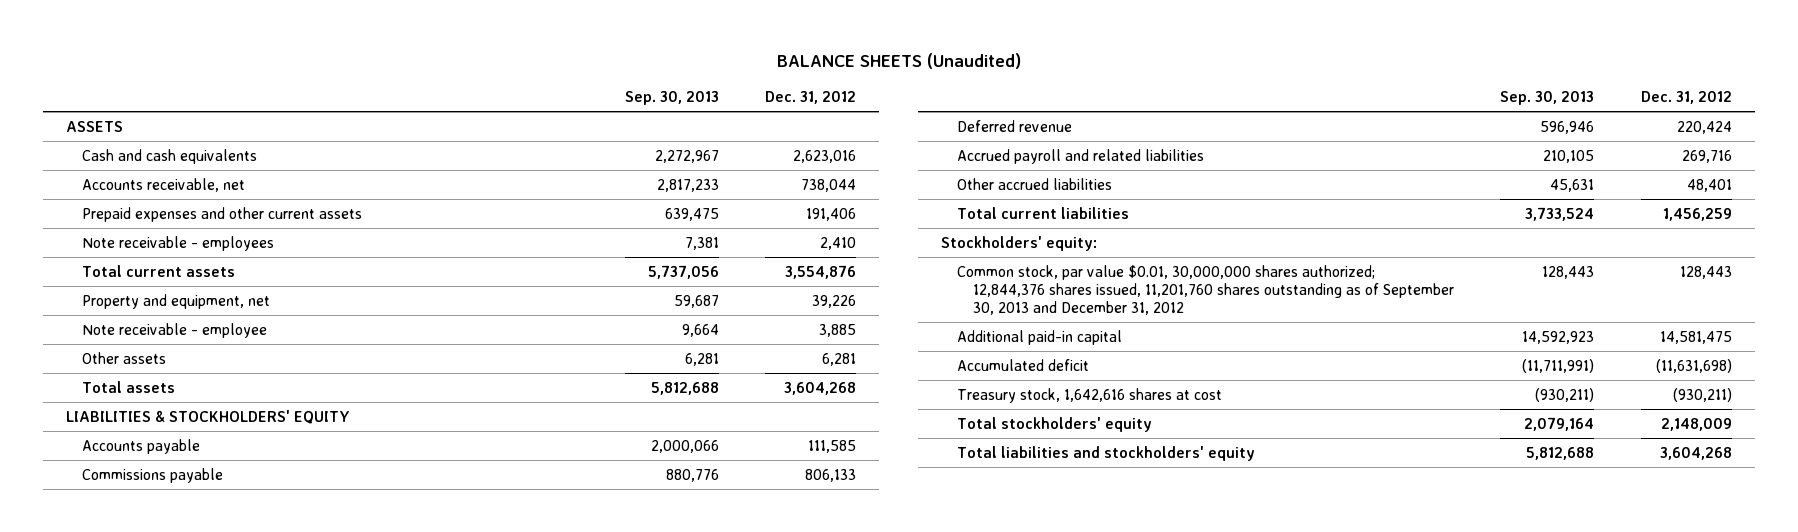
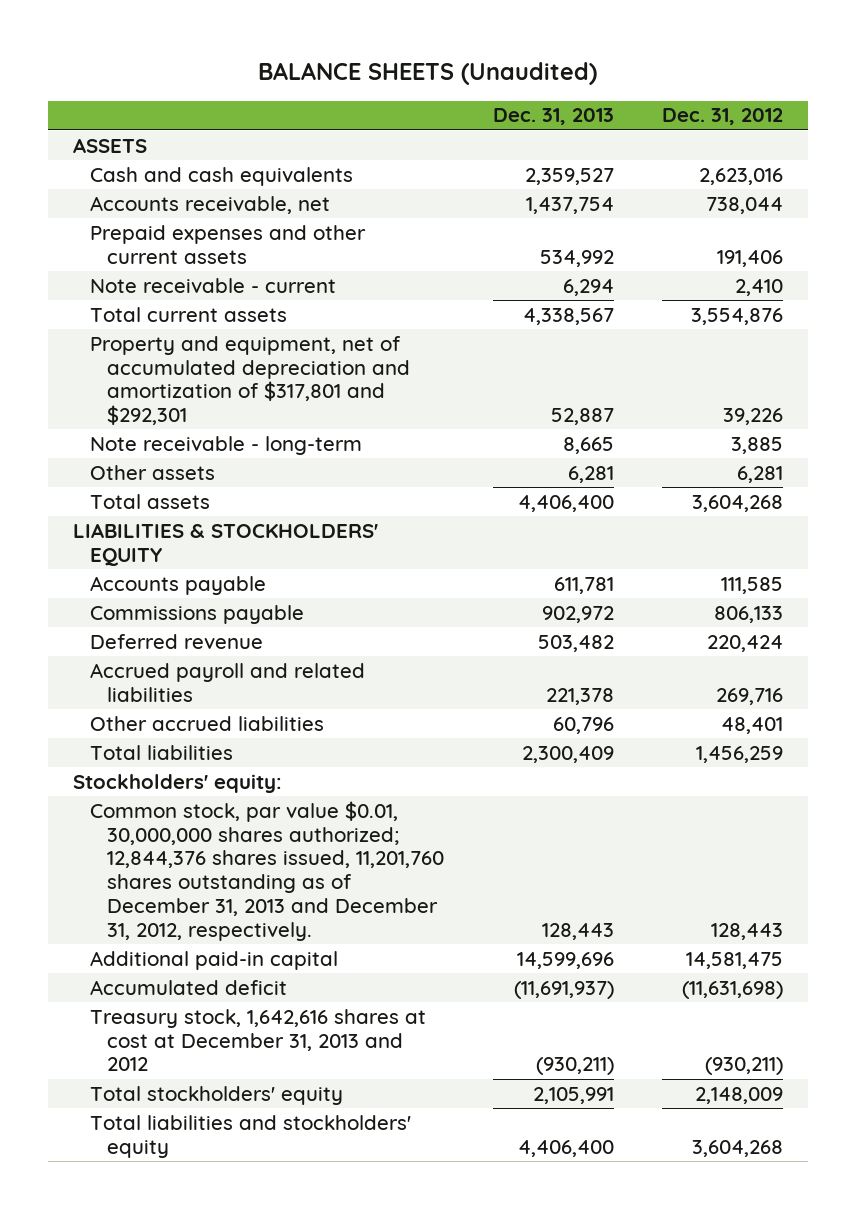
[624,91,719,106] Sep. 30, 2013 -> none
none -> [492,108,614,126] Dec. 31, 2013
[81,235,274,251] Note receivable - employees -> [90,277,337,293] Note receivable - current
[81,293,270,309] Property and equipment, net -> [90,335,411,426] Property and equipment, net of accumulated depreciation and amortization of $317,801 and $292,301
[81,322,267,338] Note receivable - employee -> [90,435,363,455] Note receivable - long-term
[957,206,1130,219] Total current liabilities -> [90,744,234,760] Total liabilities
[957,264,1455,315] Common stock, par value $0.01, 30,000,000 shares authorized; 12,844,376 shares issued, 11,201,760 shares outstanding as of September 30, 2013 and December 31, 2012 -> [90,800,445,941] Common stock, par value $0.01, 30,000,000 shares authorized; 12,844,376 shares issued, 11,201,760 shares outstanding as of December 31, 2013 and December 31, 2012, respectively.
[957,387,1223,403] Treasury stock, 1,642,616 shares at cost -> [90,1008,427,1072] Treasury stock, 1,642,616 shares at cost at December 31, 2013 and 2012

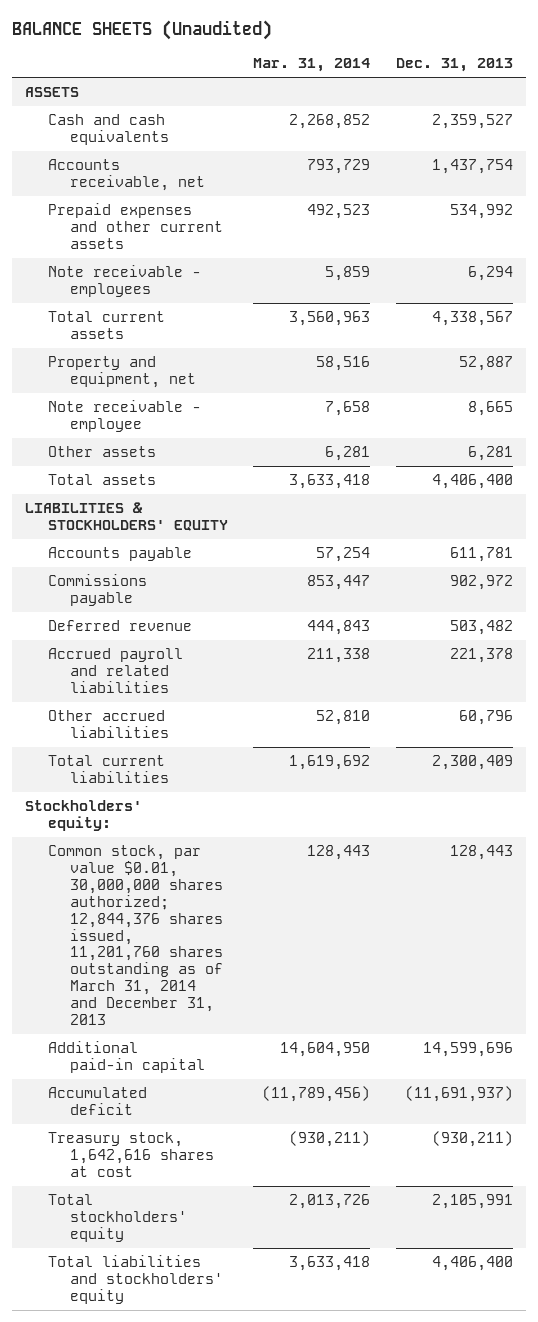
[662,108,784,126] Dec. 31, 2012 -> none
none -> [253,58,371,73] Mar. 31, 2014
[90,277,337,293] Note receivable - current -> [47,265,201,298] Note receivable - employees
[90,335,411,426] Property and equipment, net of accumulated depreciation and amortization of $317,801 and $292,301 -> [47,356,197,389] Property and equipment, net
[90,435,363,455] Note receivable - long-term -> [47,400,201,433] Note receivable - employee
[90,744,234,760] Total liabilities -> [47,755,170,784] Total current liabilities
[90,800,445,941] Common stock, par value $0.01, 30,000,000 shares authorized; 12,844,376 shares issued, 11,201,760 shares outstanding as of December 31, 2013 and December 31, 2012, respectively. -> [47,845,224,1026] Common stock, par value $0.01, 30,000,000 shares authorized; 12,844,376 shares issued, 11,201,760 shares outstanding as of March 31, 2014 and December 31, 2013
[90,1008,427,1072] Treasury stock, 1,642,616 shares at cost at December 31, 2013 and 2012 -> [47,1132,215,1177] Treasury stock, 1,642,616 shares at cost

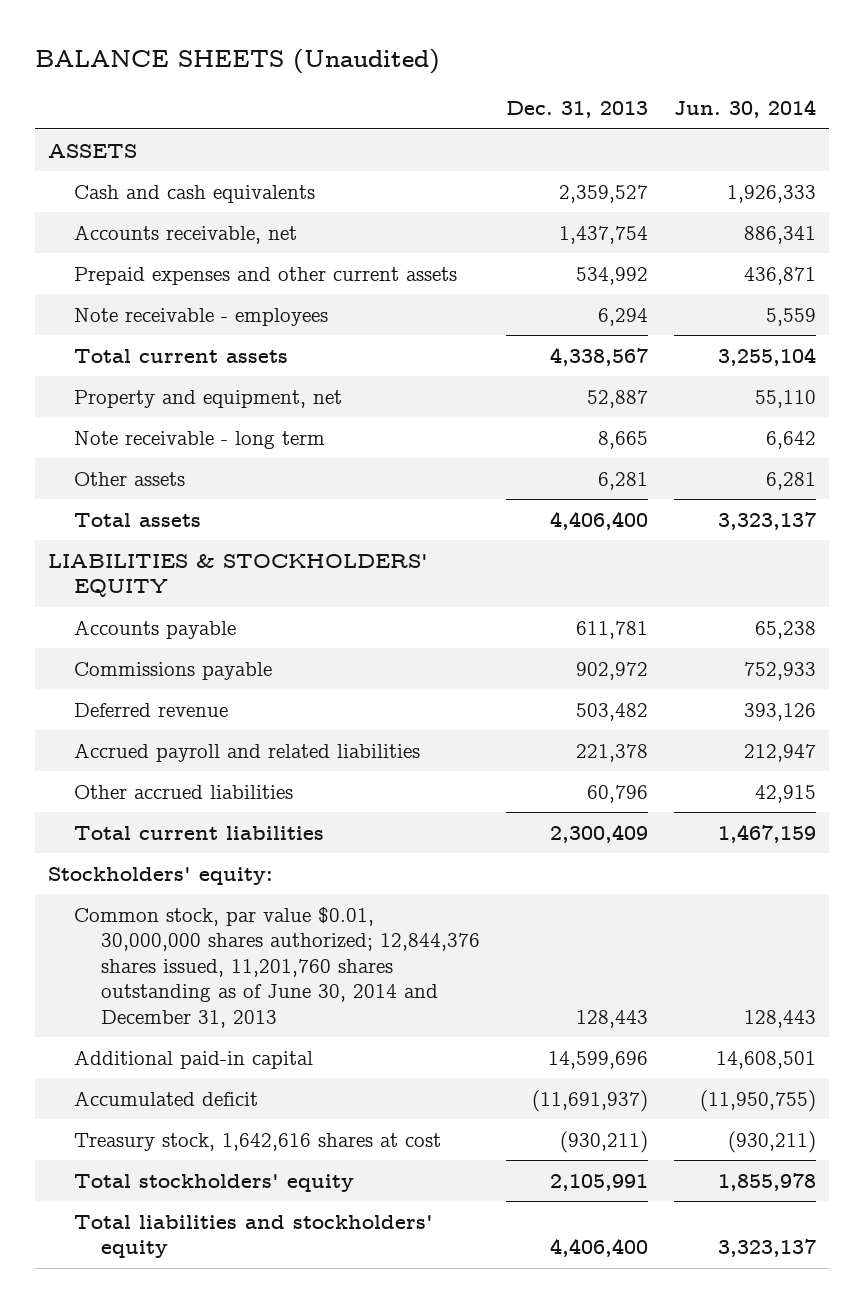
[253,58,371,73] Mar. 31, 2014 -> none
none -> [673,99,816,119] Jun. 30, 2014
[47,400,201,433] Note receivable - employee -> [74,430,326,449] Note receivable - long term
[47,845,224,1026] Common stock, par value $0.01, 30,000,000 shares authorized; 12,844,376 shares issued, 11,201,760 shares outstanding as of March 31, 2014 and December 31, 2013 -> [74,906,481,1028] Common stock, par value $0.01, 30,000,000 shares authorized; 12,844,376 shares issued, 11,201,760 shares outstanding as of June 30, 2014 and December 31, 2013

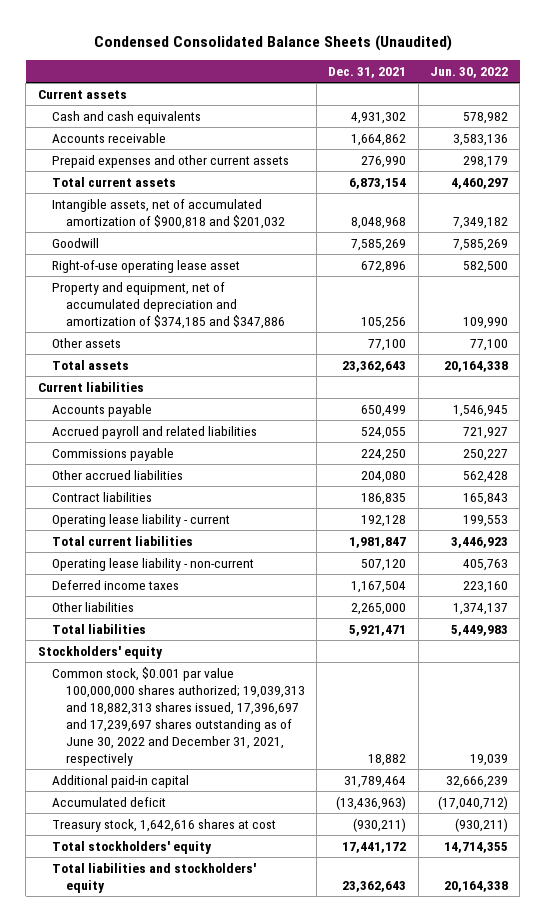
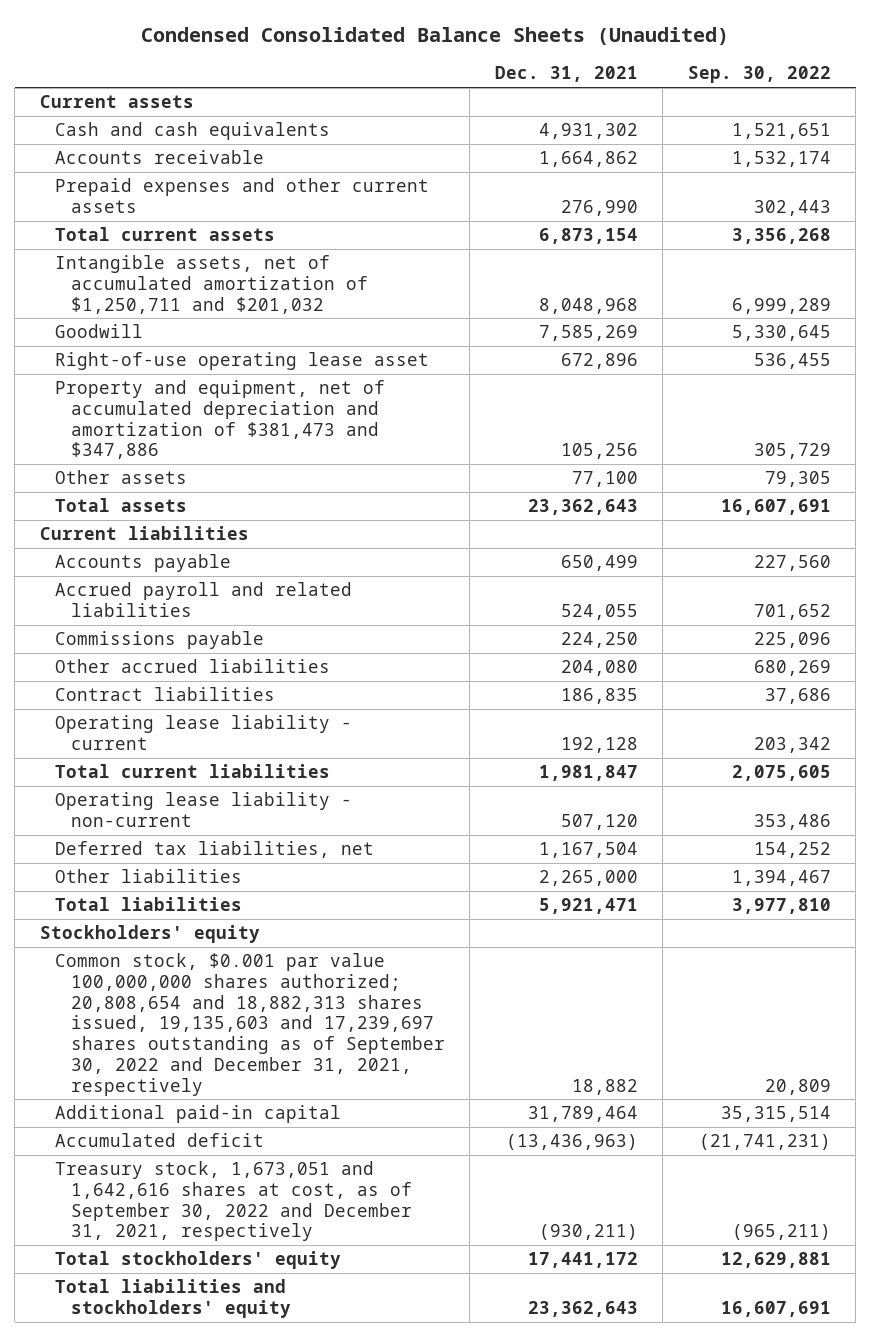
[429,66,508,78] Jun. 30, 2022 -> none
none -> [687,66,831,84] Sep. 30, 2022
[51,198,285,229] Intangible assets, net of accumulated amortization of $900,818 and $201,032 -> [55,255,368,314] Intangible assets, net of accumulated amortization of $1,250,711 and $201,032
[51,281,285,329] Property and equipment, net of accumulated depreciation and amortization of $374,185 and $347,886 -> [55,380,386,460] Property and equipment, net of accumulated depreciation and amortization of $381,473 and $347,886
[51,579,179,590] Deferred income taxes -> [55,841,375,859] Deferred tax liabilities, net
[51,666,305,766] Common stock, $0.001 par value 100,000,000 shares authorized; 19,039,313 and 18,882,313 shares issued, 17,396,697 and 17,239,697 shares outstanding as of June 30, 2022 and December 31, 2021, respectively -> [55,953,445,1096] Common stock, $0.001 par value 100,000,000 shares authorized; 20,808,654 and 18,882,313 shares issued, 19,135,603 and 17,239,697 shares outstanding as of September 30, 2022 and December 31, 2021, respectively
[51,818,276,832] Treasury stock, 1,642,616 shares at cost -> [55,1161,412,1242] Treasury stock, 1,673,051 and 1,642,616 shares at cost, as of September 30, 2022 and December 31, 2021, respectively

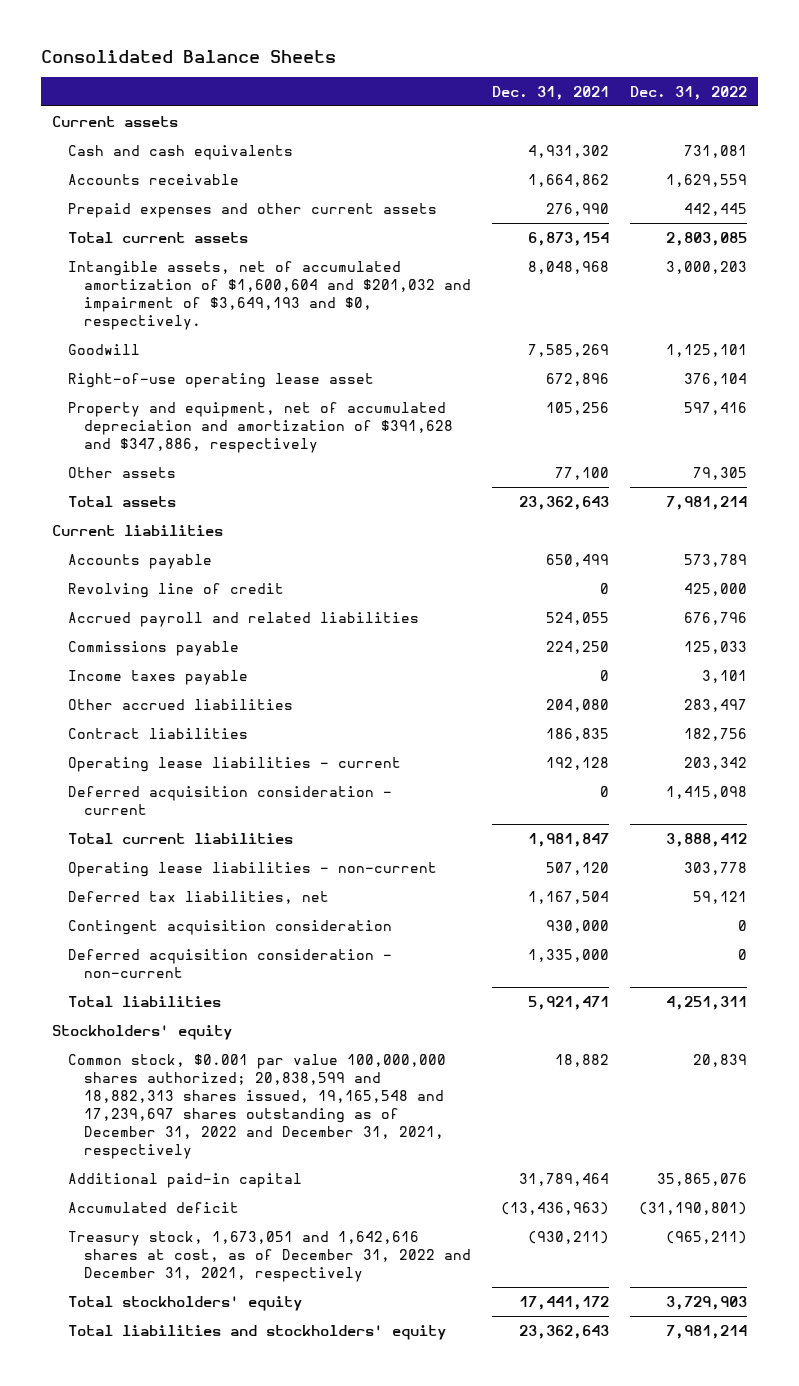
[141,26,730,45] Condensed Consolidated Balance Sheets (Unaudited) -> [40,49,336,63] Consolidated Balance Sheets
[687,66,831,84] Sep. 30, 2022 -> none
none -> [630,85,748,100] Dec. 31, 2022
[55,255,368,314] Intangible assets, net of accumulated amortization of $1,250,711 and $201,032 -> [67,260,471,331] Intangible assets, net of accumulated amortization of $1,600,604 and $201,032 and impairment of $3,649,193 and $0, respectively.
[55,380,386,460] Property and equipment, net of accumulated depreciation and amortization of $381,473 and $347,886 -> [67,401,453,454] Property and equipment, net of accumulated depreciation and amortization of $391,628 and $347,886, respectively
none -> [67,582,284,598] Revolving line of credit
none -> [67,669,248,685] Income taxes payable
[55,715,353,750] Operating lease liability - current -> [67,756,401,772] Operating lease liabilities - current
none -> [67,785,392,815] Deferred acquisition consideration - current
[55,792,353,827] Operating lease liability - non-current -> [67,861,437,877] Operating lease liabilities - non-current
[55,869,243,884] Other liabilities -> none
none -> [67,919,392,935] Contingent acquisition consideration
none -> [67,948,392,978] Deferred acquisition consideration - non-current
[55,953,445,1096] Common stock, $0.001 par value 100,000,000 shares authorized; 20,808,654 and 18,882,313 shares issued, 19,135,603 and 17,239,697 shares outstanding as of September 30, 2022 and December 31, 2021, respectively -> [67,1053,446,1160] Common stock, $0.001 par value 100,000,000 shares authorized; 20,838,599 and 18,882,313 shares issued, 19,165,548 and 17,239,697 shares outstanding as of December 31, 2022 and December 31, 2021, respectively
[55,1161,412,1242] Treasury stock, 1,673,051 and 1,642,616 shares at cost, as of September 30, 2022 and December 31, 2021, respectively -> [67,1230,471,1283] Treasury stock, 1,673,051 and 1,642,616 shares at cost, as of December 31, 2022 and December 31, 2021, respectively

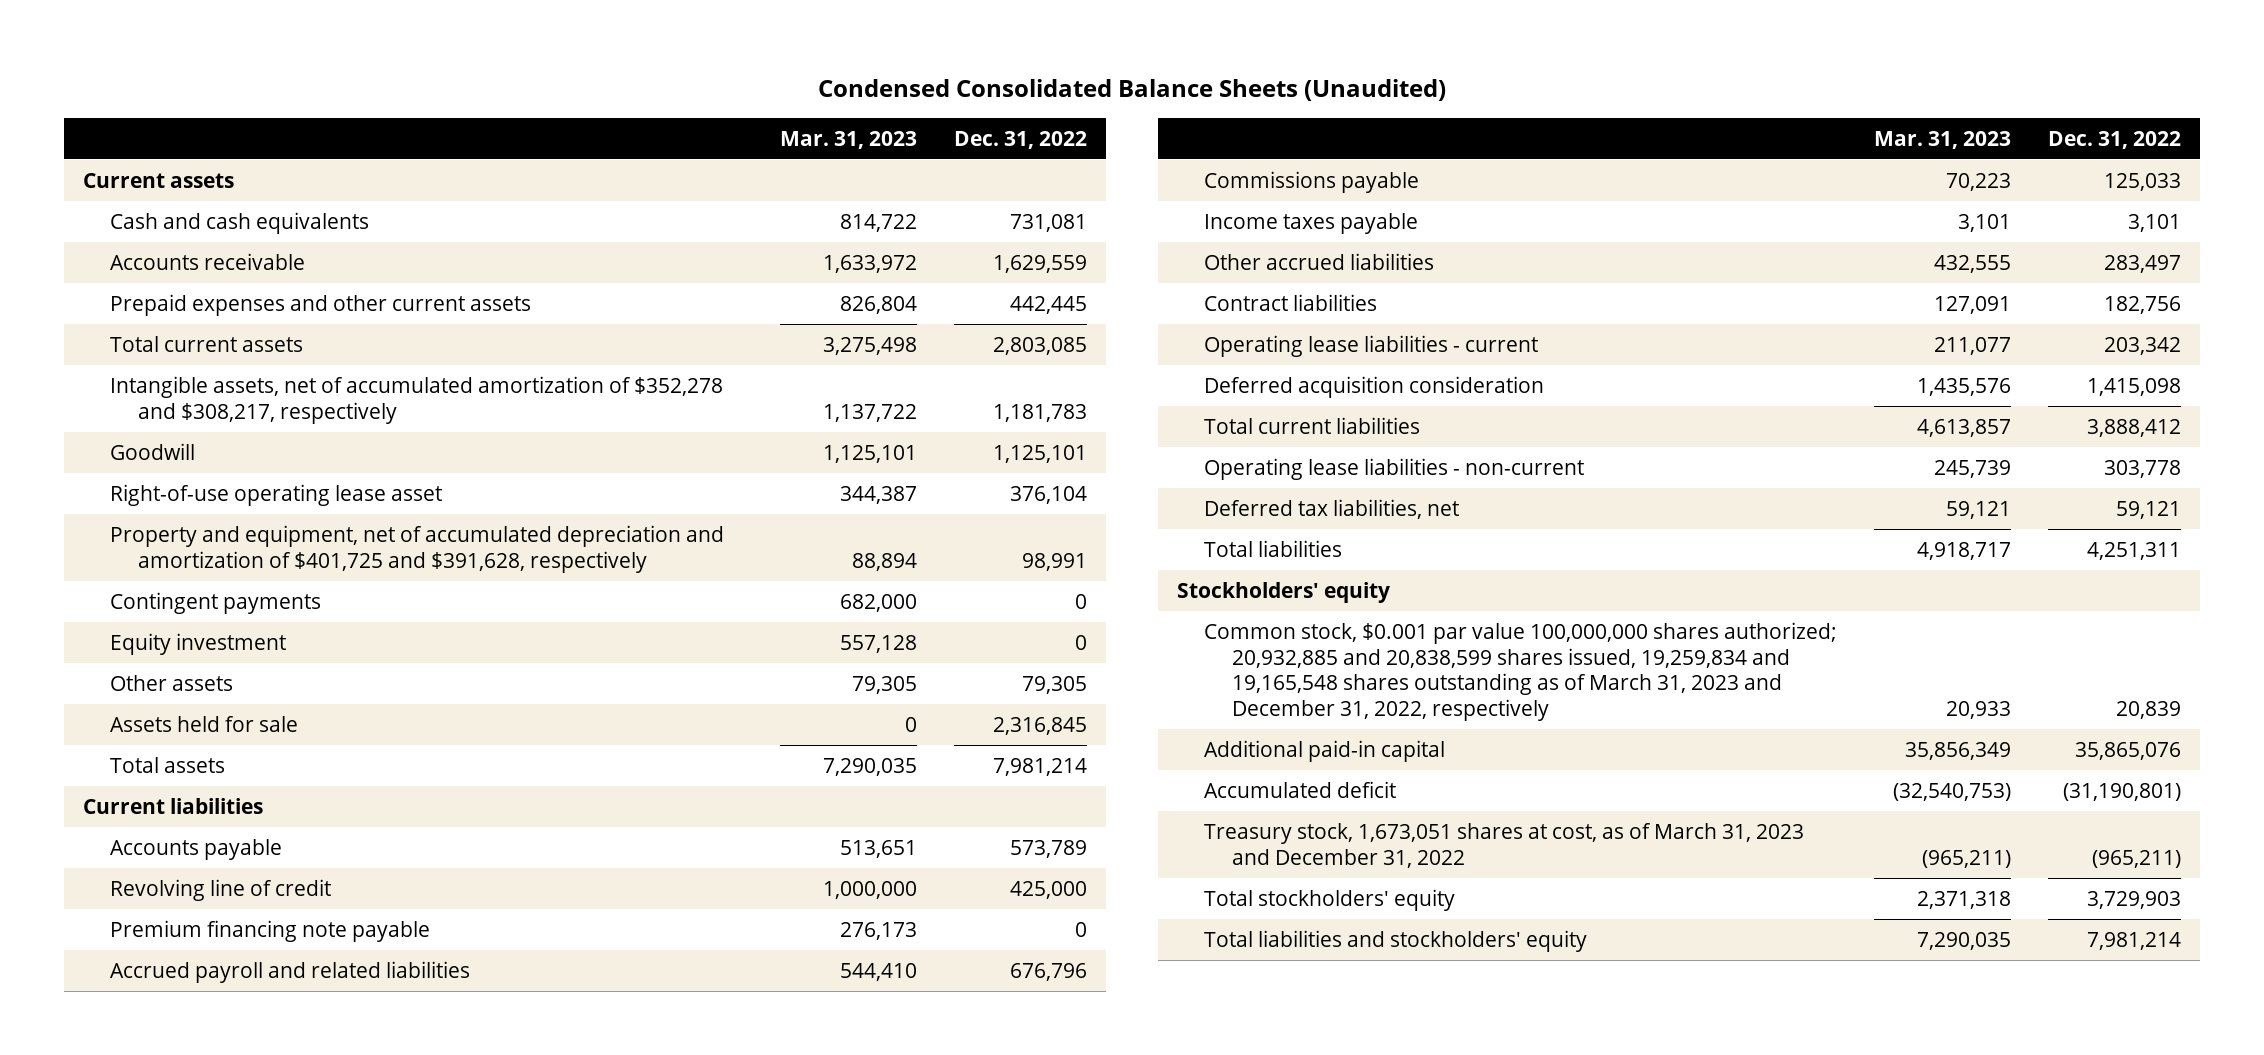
[40,49,336,63] Consolidated Balance Sheets -> [817,78,1446,101] Condensed Consolidated Balance Sheets (Unaudited)
[491,85,609,100] Dec. 31, 2021 -> none
none -> [780,130,918,149] Mar. 31, 2023
[67,260,471,331] Intangible assets, net of accumulated amortization of $1,600,604 and $201,032 and impairment of $3,649,193 and $0, respectively. -> [110,375,724,424] Intangible assets, net of accumulated amortization of $352,278 and $308,217, respectively
[666,260,748,274] 3,000,203 -> [993,403,1088,422] 1,181,783
[67,401,453,454] Property and equipment, net of accumulated depreciation and amortization of $391,628 and $347,886, respectively -> [110,524,725,573] Property and equipment, net of accumulated depreciation and amortization of $401,725 and $391,628, respectively
[684,401,748,415] 597,416 -> [1022,552,1088,571] 98,991
none -> [110,591,322,614] Contingent payments
none -> [110,632,287,655] Equity investment
none -> [110,715,299,732] Assets held for sale
none -> [110,919,431,942] Premium financing note payable
[67,785,392,815] Deferred acquisition consideration - current -> [1204,375,1545,398] Deferred acquisition consideration
[67,919,392,935] Contingent acquisition consideration -> none
[67,948,392,978] Deferred acquisition consideration - non-current -> none
[67,1053,446,1160] Common stock, $0.001 par value 100,000,000 shares authorized; 20,838,599 and 18,882,313 shares issued, 19,165,548 and 17,239,697 shares outstanding as of December 31, 2022 and December 31, 2021, respectively -> [1204,621,1838,722] Common stock, $0.001 par value 100,000,000 shares authorized; 20,932,885 and 20,838,599 shares issued, 19,259,834 and 19,165,548 shares outstanding as of March 31, 2023 and December 31, 2022, respectively
[67,1230,471,1283] Treasury stock, 1,673,051 and 1,642,616 shares at cost, as of December 31, 2022 and December 31, 2021, respectively -> [1204,822,1805,868] Treasury stock, 1,673,051 shares at cost, as of March 31, 2023 and December 31, 2022

